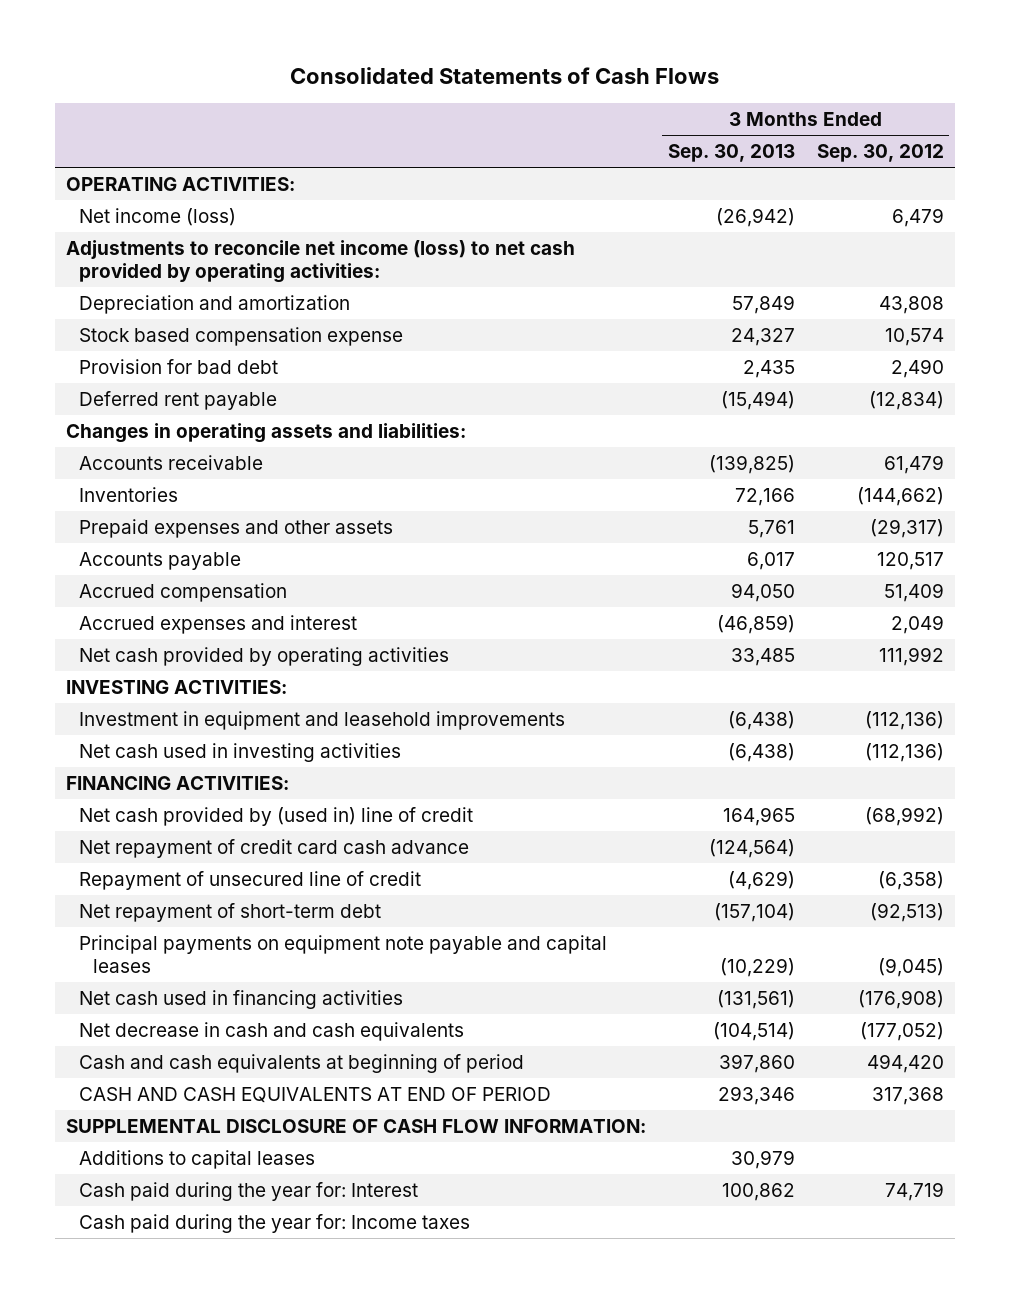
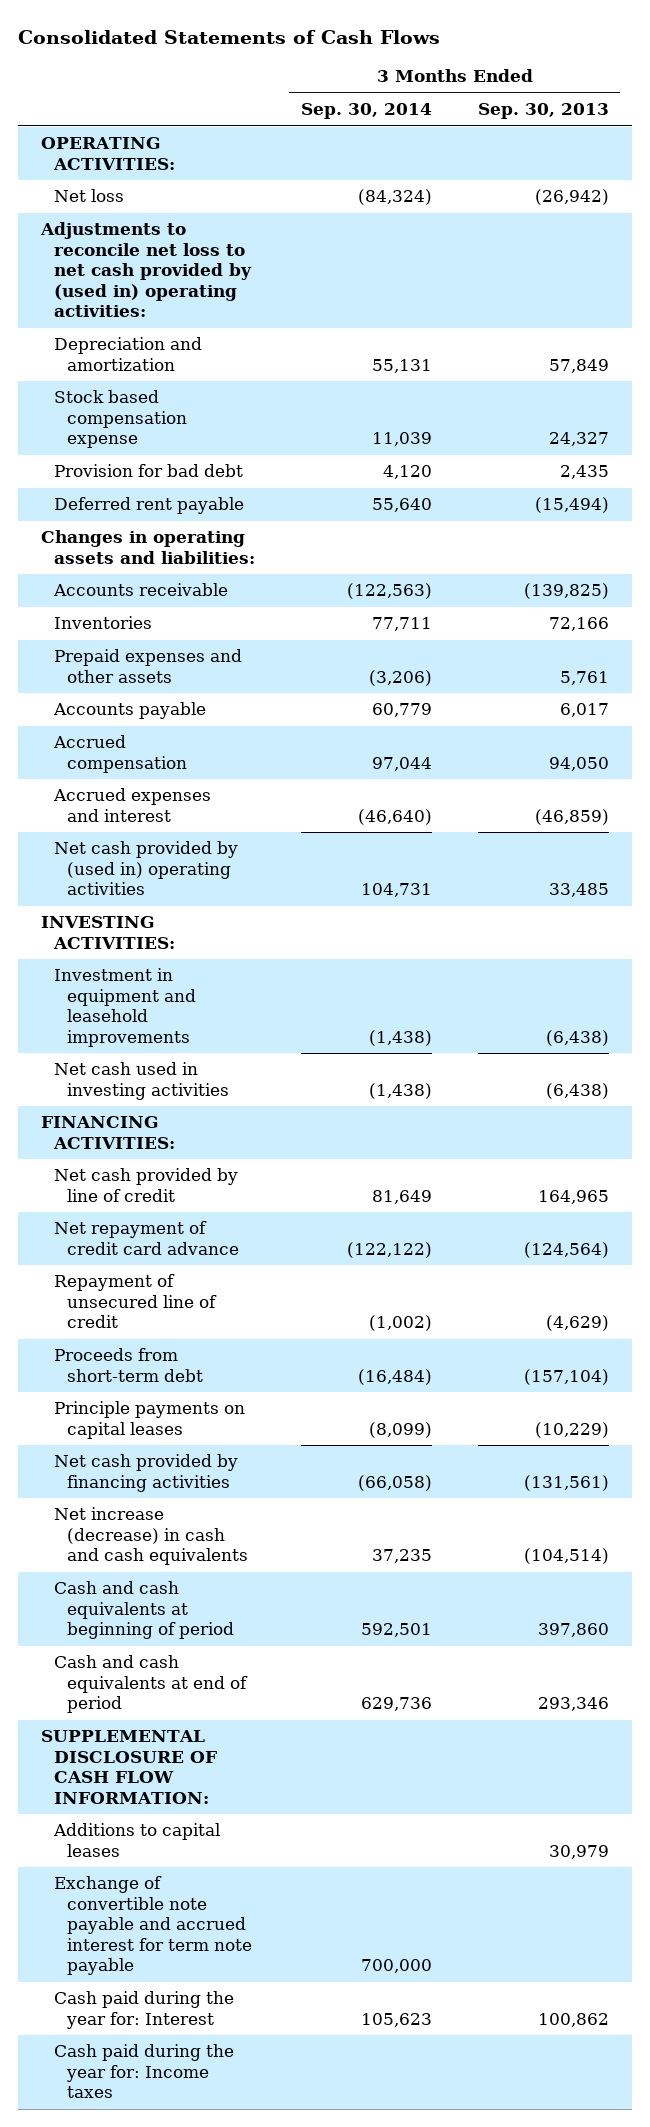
[816,144,944,163] Sep. 30, 2012 -> none
none -> [300,103,432,120] Sep. 30, 2014
[79,207,237,226] Net income (loss) -> [54,189,125,203] Net loss
[65,239,575,283] Adjustments to reconcile net income (loss) to net cash provided by operating activities: -> [40,222,253,318] Adjustments to reconcile net loss to net cash provided by (used in) operating activities:
[79,646,450,666] Net cash provided by operating activities -> [54,841,239,896] Net cash provided by (used in) operating activities
[79,806,474,826] Net cash provided by (used in) line of credit -> [54,1168,239,1202] Net cash provided by line of credit
[79,838,470,858] Net repayment of credit card cash advance -> [54,1221,240,1255] Net repayment of credit card advance
[79,902,382,922] Net repayment of short-term debt -> [54,1348,204,1382] Proceeds from short-term debt
[79,934,608,973] Principal payments on equipment note payable and capital leases -> [54,1401,246,1439] Principle payments on capital leases
[79,989,404,1009] Net cash used in financing activities -> [54,1454,239,1492] Net cash provided by financing activities
[79,1021,465,1041] Net decrease in cash and cash equivalents -> [54,1507,249,1566] Net increase (decrease) in cash and cash equivalents
[79,1086,552,1103] CASH AND CASH EQUIVALENTS AT END OF PERIOD -> [54,1655,249,1714] Cash and cash equivalents at end of period
none -> [54,1876,253,1976] Exchange of convertible note payable and accrued interest for term note payable

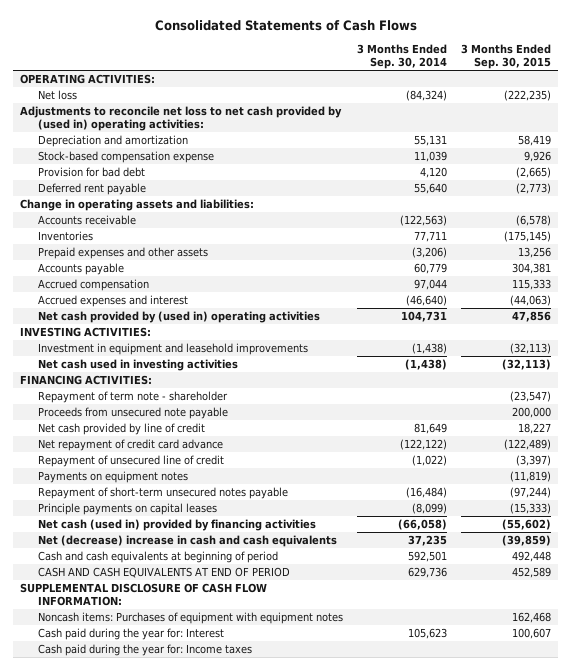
[477,103,609,120] Sep. 30, 2013 -> none
none -> [460,44,551,70] 3 Months Ended Sep. 30, 2015
[54,390,188,449] Stock based compensation expense -> [37,151,214,164] Stock-based compensation expense
[41,530,256,564] Changes in operating assets and liabilities: -> [20,199,255,212] Change in operating assets and liabilities:
none -> [37,391,228,404] Repayment of term note - shareholder
none -> [37,407,228,420] Proceeds from unsecured note payable
[368,1315,432,1332] (1,002) -> [411,455,447,467] (1,022)
none -> [37,471,188,484] Payments on equipment notes
[54,1348,204,1382] Proceeds from short-term debt -> [37,487,288,500] Repayment of short-term unsecured notes payable
[54,1454,239,1492] Net cash provided by financing activities -> [37,519,316,532] Net cash (used in) provided by financing activities
[54,1507,249,1566] Net increase (decrease) in cash and cash equivalents -> [37,535,337,548] Net (decrease) increase in cash and cash equivalents
[54,1655,249,1714] Cash and cash equivalents at end of period -> [37,567,290,579] CASH AND CASH EQUIVALENTS AT END OF PERIOD
[53,1823,221,1857] Additions to capital leases -> none
[54,1876,253,1976] Exchange of convertible note payable and accrued interest for term note payable -> none
none -> [37,612,343,625] Noncash items: Purchases of equipment with equipment notes

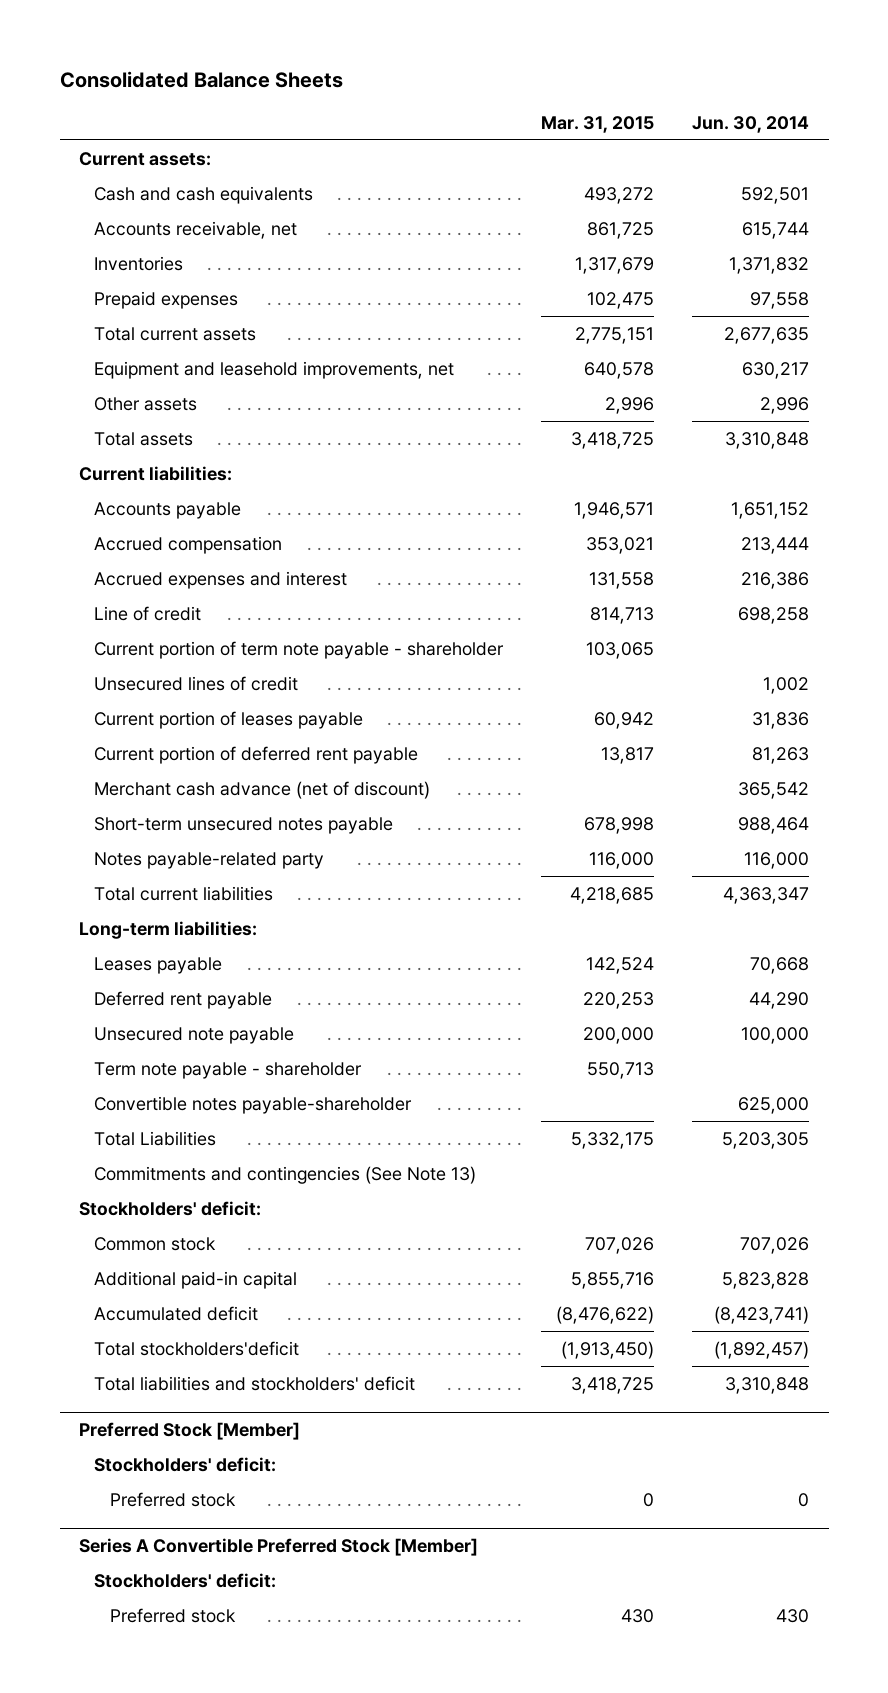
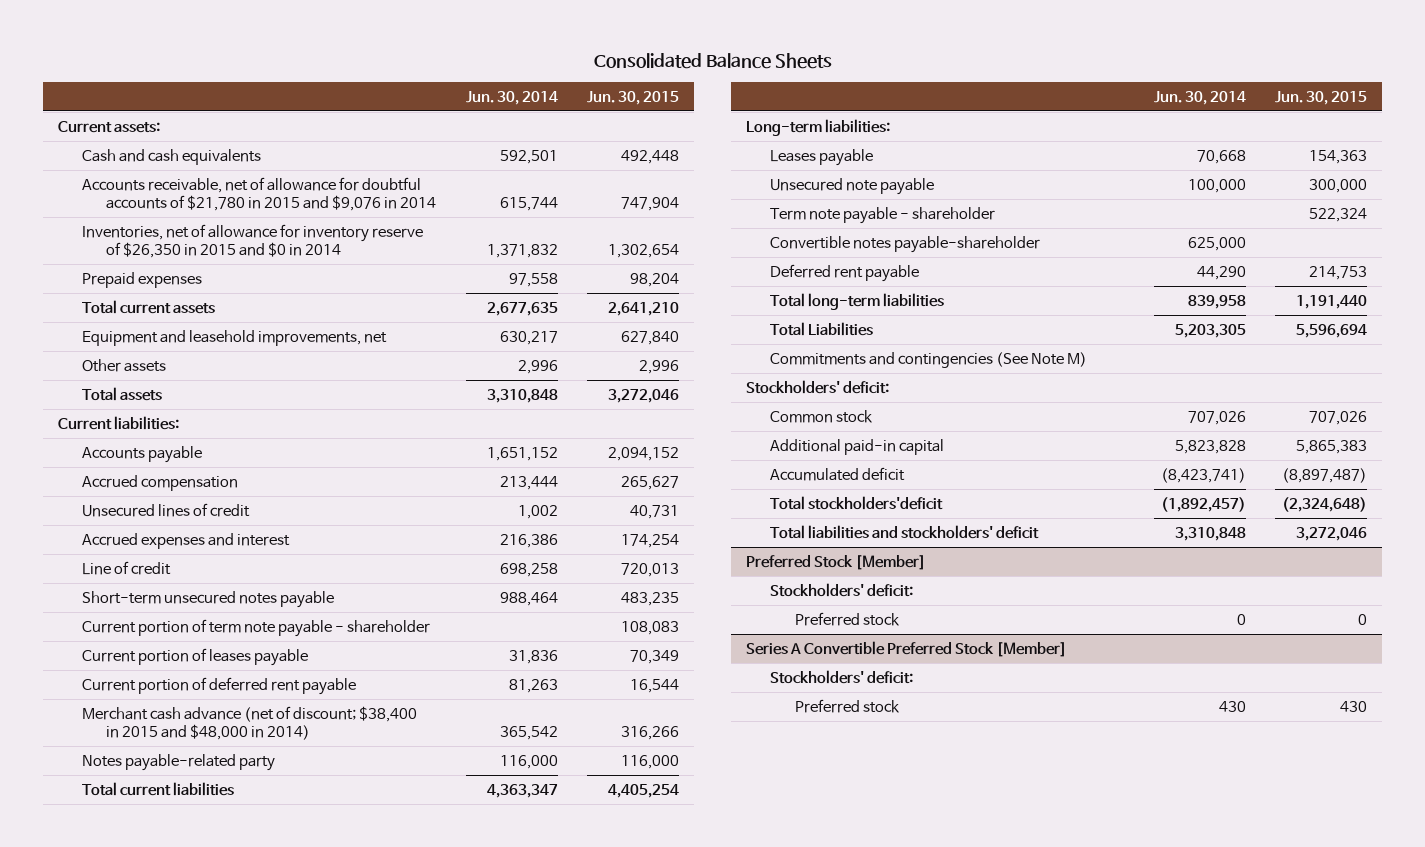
[541,116,655,134] Mar. 31, 2015 -> none
none -> [586,90,679,105] Jun. 30, 2015
[94,220,298,239] Accounts receivable, net -> [82,176,437,212] Accounts receivable, net of allowance for doubtful accounts of $21,780 in 2015 and $9,076 in 2014
[94,255,184,271] Inventories -> [82,223,424,259] Inventories, net of allowance for inventory reserve of $26,350 in 2015 and $0 in 2014
[94,675,299,691] Unsecured lines of credit -> [82,502,251,517] Unsecured lines of credit
[94,816,394,834] Short-term unsecured notes payable -> [82,590,335,608] Short-term unsecured notes payable
[94,780,431,799] Merchant cash advance (net of discount) -> [82,705,418,741] Merchant cash advance (net of discount; $38,400 in 2015 and $48,000 in 2014)
[94,990,273,1009] Deferred rent payable -> [770,263,920,282] Deferred rent payable
none -> [770,292,945,310] Total long-term liabilities
[94,1165,477,1184] Commitments and contingencies (See Note 13) -> [770,351,1088,368] Commitments and contingencies (See Note M)

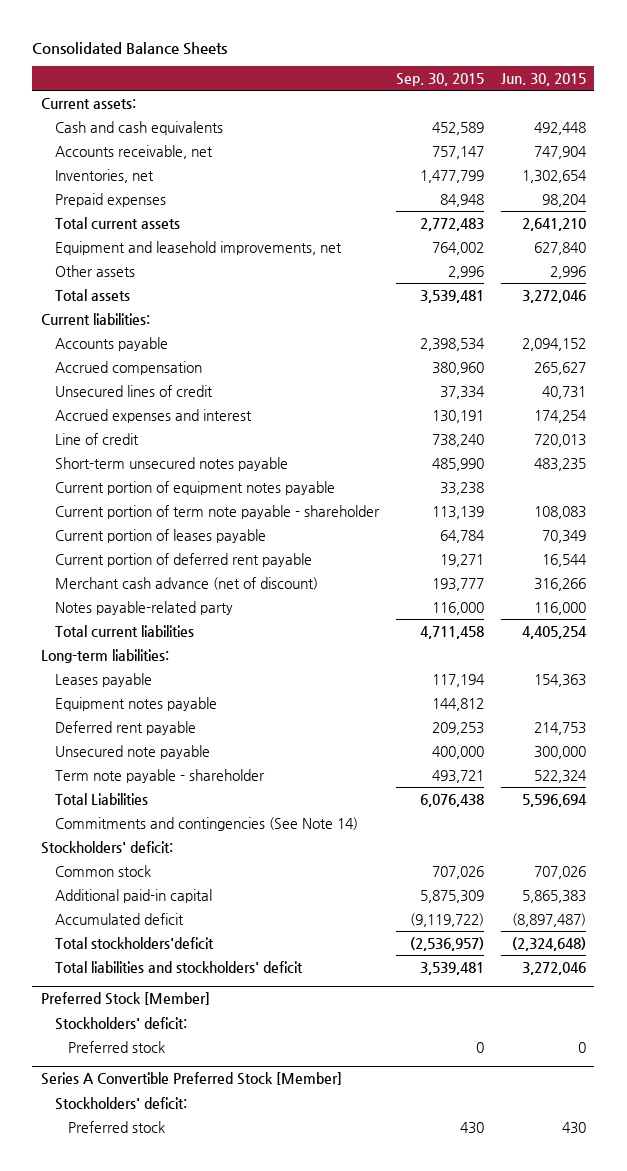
[465,90,558,105] Jun. 30, 2014 -> none
none -> [395,72,484,86] Sep. 30, 2015
[82,176,437,212] Accounts receivable, net of allowance for doubtful accounts of $21,780 in 2015 and $9,076 in 2014 -> [54,144,213,159] Accounts receivable, net
[82,223,424,259] Inventories, net of allowance for inventory reserve of $26,350 in 2015 and $0 in 2014 -> [54,168,154,183] Inventories, net
none -> [54,480,335,495] Current portion of equipment notes payable
[82,705,418,741] Merchant cash advance (net of discount; $38,400 in 2015 and $48,000 in 2014) -> [54,576,318,590] Merchant cash advance (net of discount)
none -> [54,696,217,711] Equipment notes payable
[770,263,920,282] Deferred rent payable -> [54,720,196,735] Deferred rent payable
[770,235,1041,253] Convertible notes payable-shareholder -> none
[770,292,945,310] Total long-term liabilities -> none
[770,351,1088,368] Commitments and contingencies (See Note M) -> [54,816,358,831] Commitments and contingencies (See Note 14)

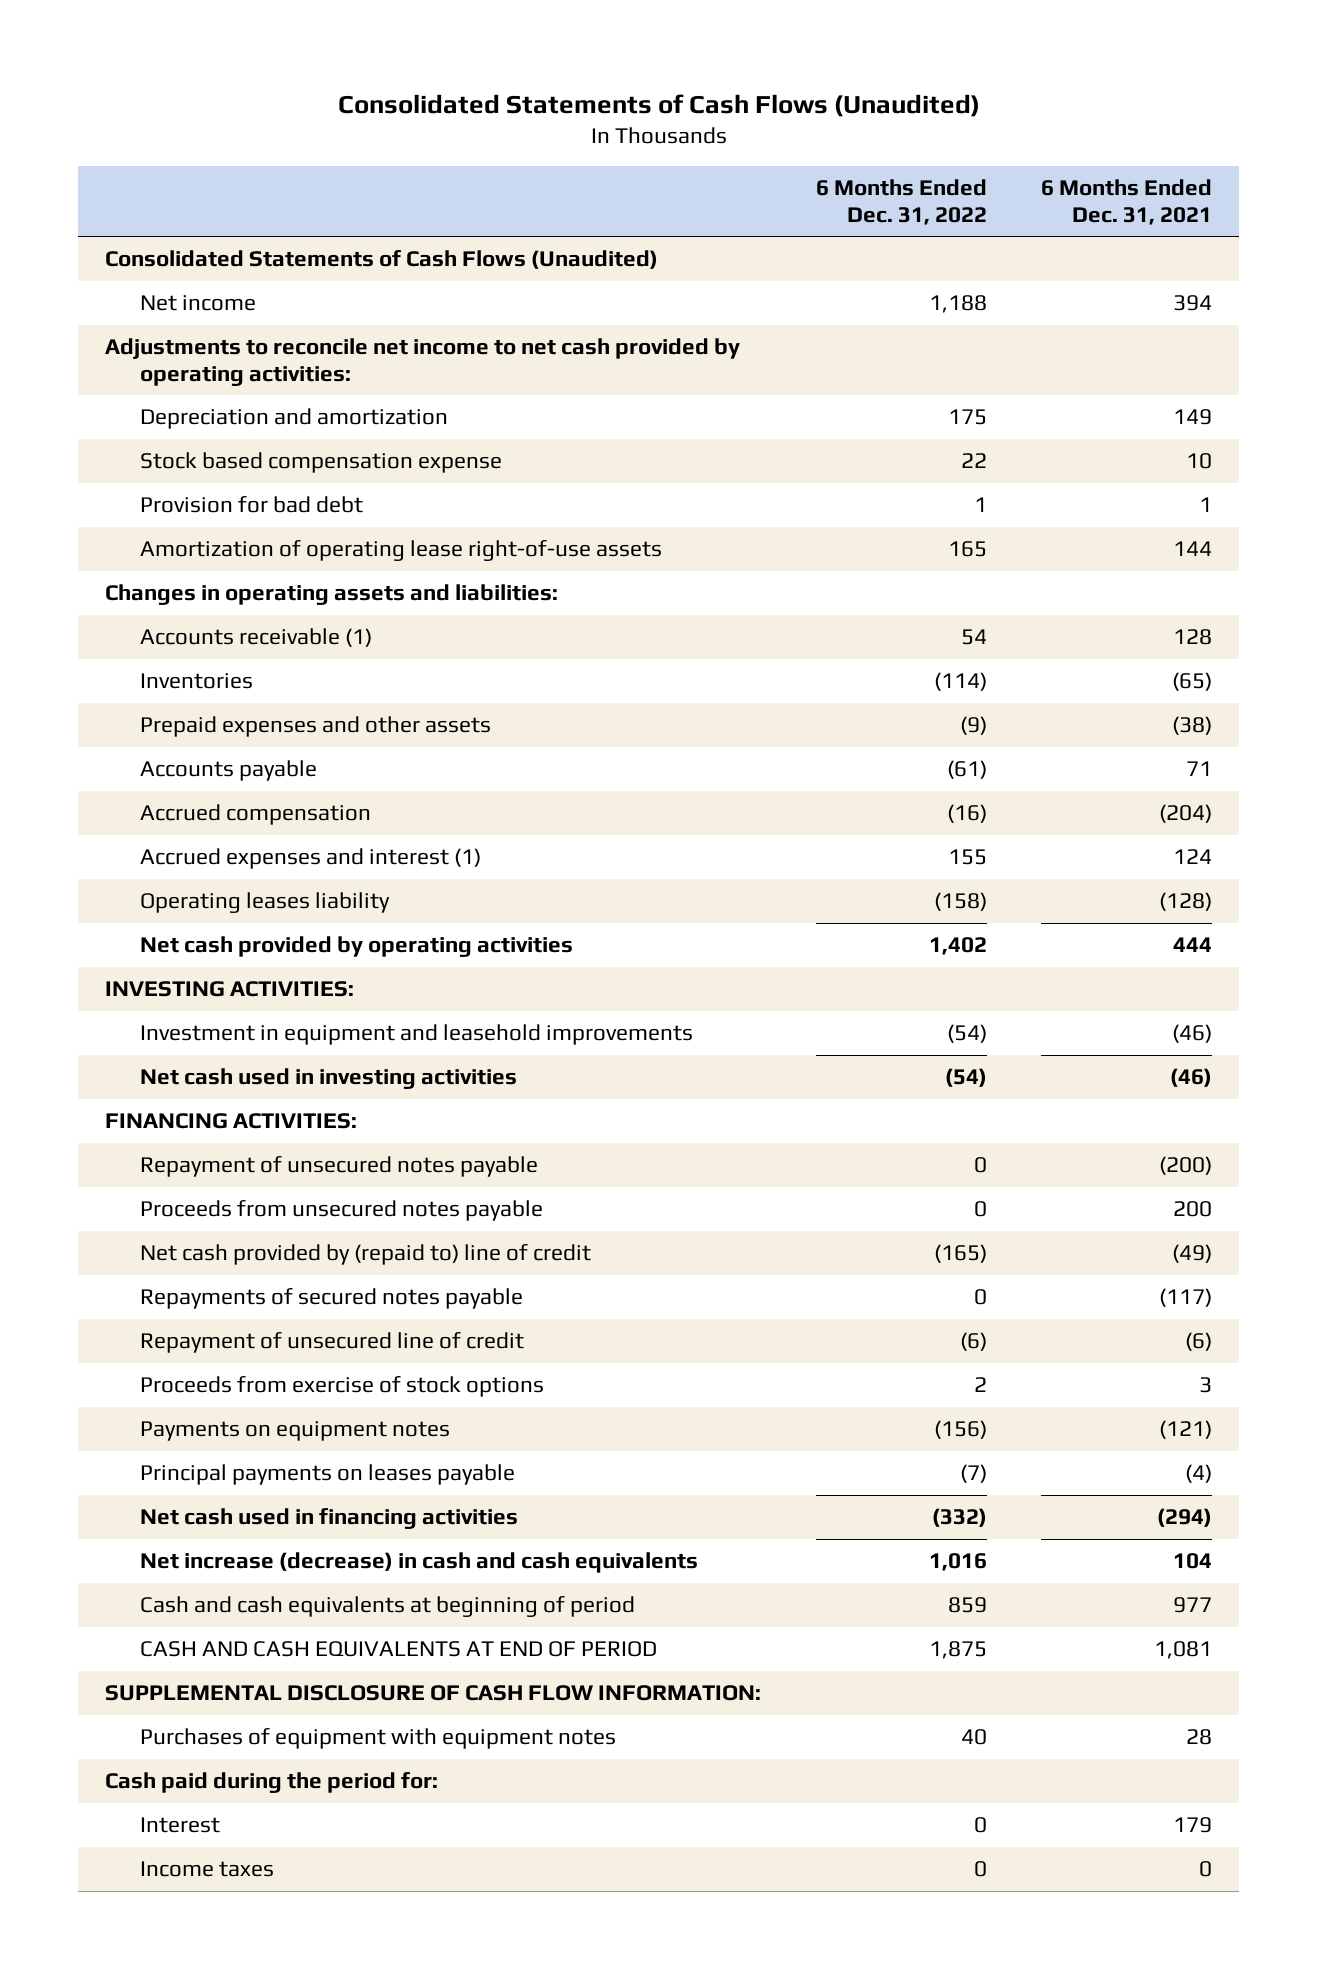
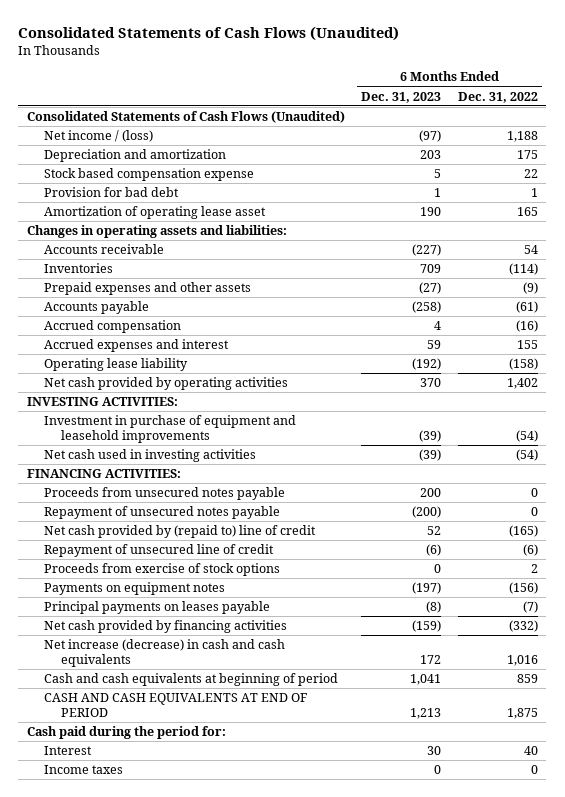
[1041,179,1213,225] 6 Months Ended Dec. 31, 2021 -> none
none -> [361,91,442,103] Dec. 31, 2023
[105,338,741,386] Adjustments to reconcile net income to net cash provided by operating activities: -> none
[139,295,256,312] Net income -> [43,130,153,143] Net income / (loss)
[139,540,662,562] Amortization of operating lease right-of-use assets -> [43,206,266,220] Amortization of operating lease asset
[139,628,372,648] Accounts receivable (1) -> [43,244,164,255] Accounts receivable
[139,848,481,870] Accrued expenses and interest (1) -> [43,339,229,353] Accrued expenses and interest
[139,892,390,914] Operating leases liability -> [43,358,188,372] Operating lease liability
[139,1024,693,1046] Investment in equipment and leasehold improvements -> [43,415,296,443] Investment in purchase of equipment and leasehold improvements
[139,1156,538,1178] Repayment of unsecured notes payable -> [43,506,280,520] Repayment of unsecured notes payable
[139,1288,523,1310] Repayments of secured notes payable -> none
[139,1508,518,1530] Net cash used in financing activities -> [43,620,287,634] Net cash provided by financing activities
[105,1685,762,1702] SUPPLEMENTAL DISCLOSURE OF CASH FLOW INFORMATION: -> none
[139,1728,616,1750] Purchases of equipment with equipment notes -> none
[973,1817,987,1834] 0 -> [524,746,539,756] 40

